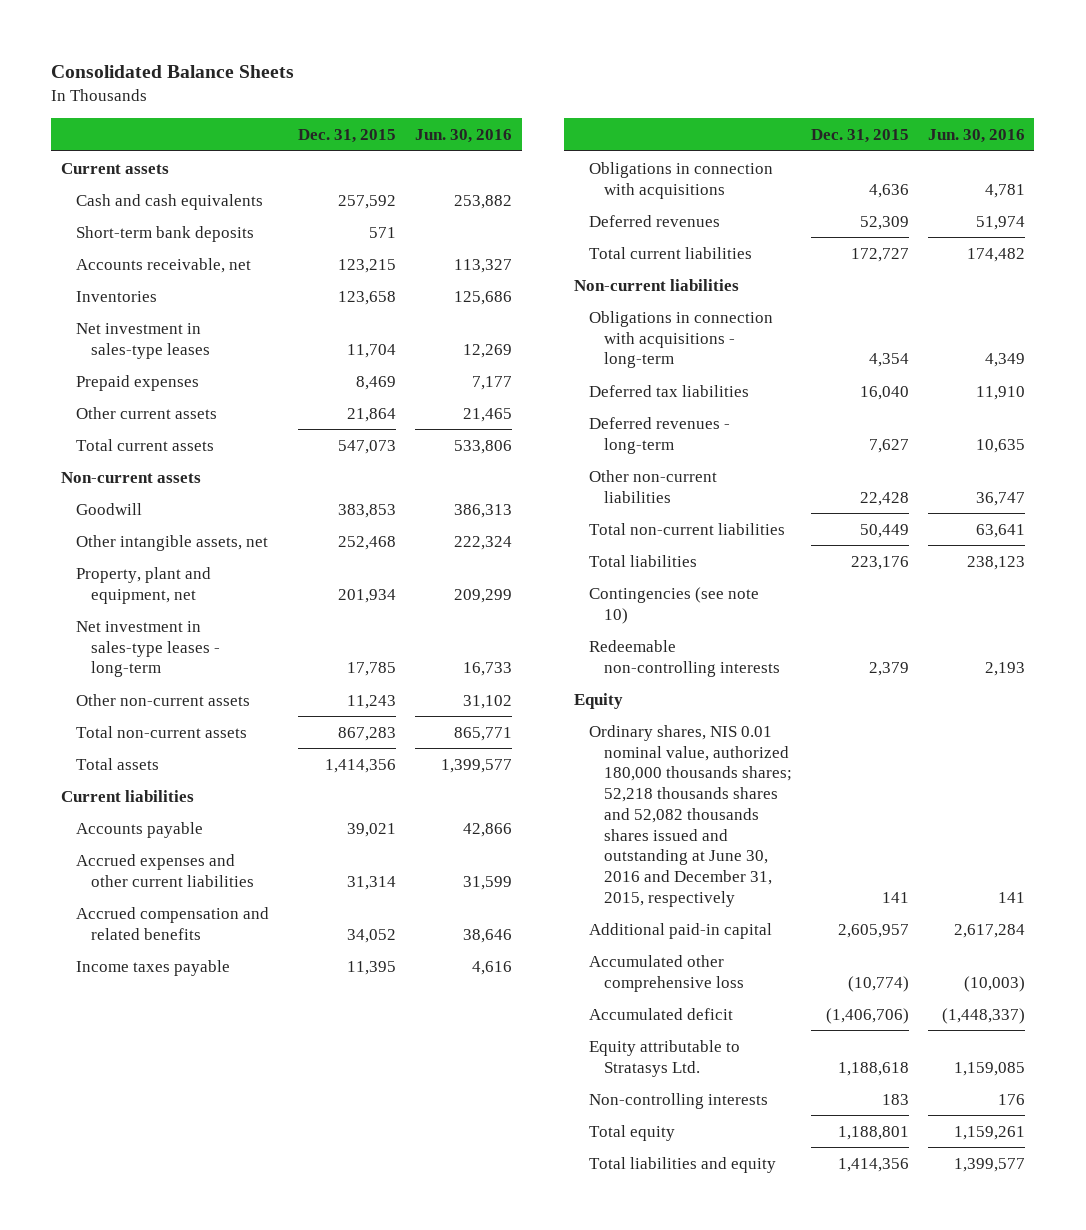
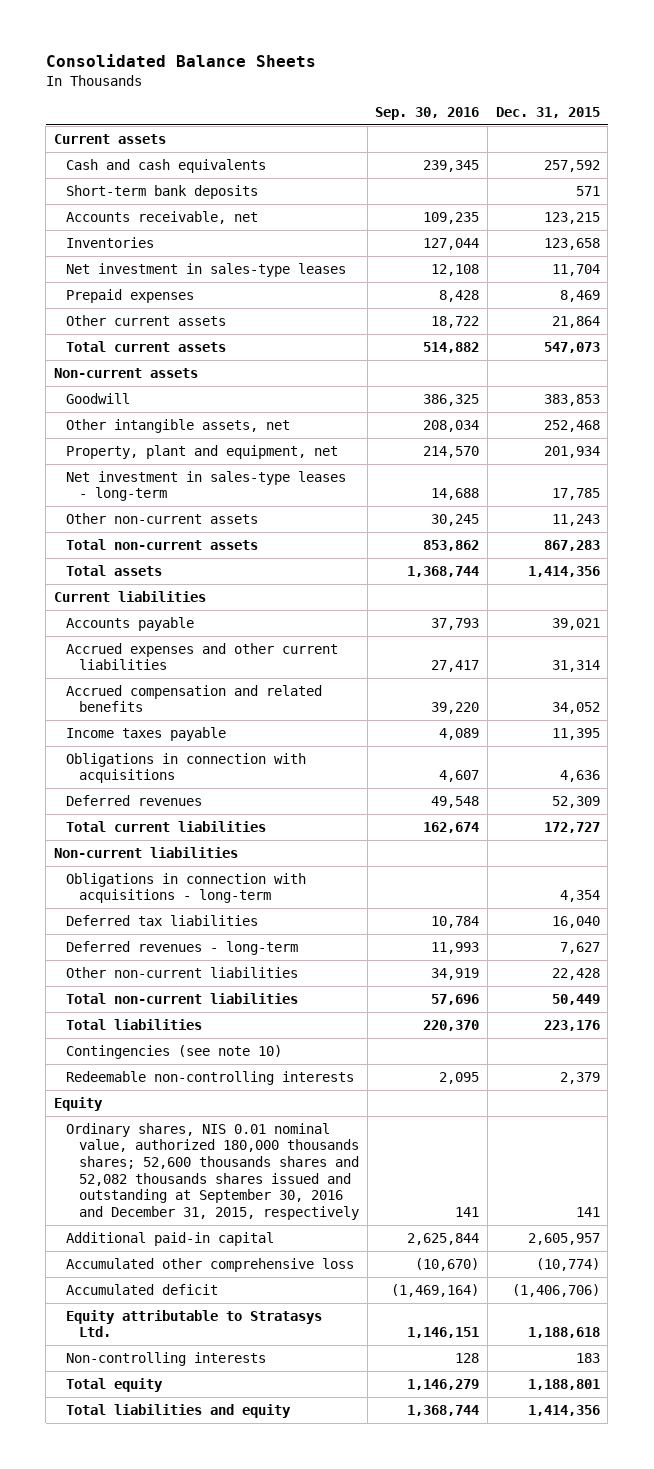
[415,129,513,144] Jun. 30, 2016 -> none
none -> [375,107,480,121] Sep. 30, 2016
[588,724,792,907] Ordinary shares, NIS 0.01 nominal value, authorized 180,000 thousands shares; 52,218 thousands shares and 52,082 thousands shares issued and outstanding at June 30, 2016 and December 31, 2015, respectively -> [66,1122,359,1221] Ordinary shares, NIS 0.01 nominal value, authorized 180,000 thousands shares; 52,600 thousands shares and 52,082 thousands shares issued and outstanding at September 30, 2016 and December 31, 2015, respectively

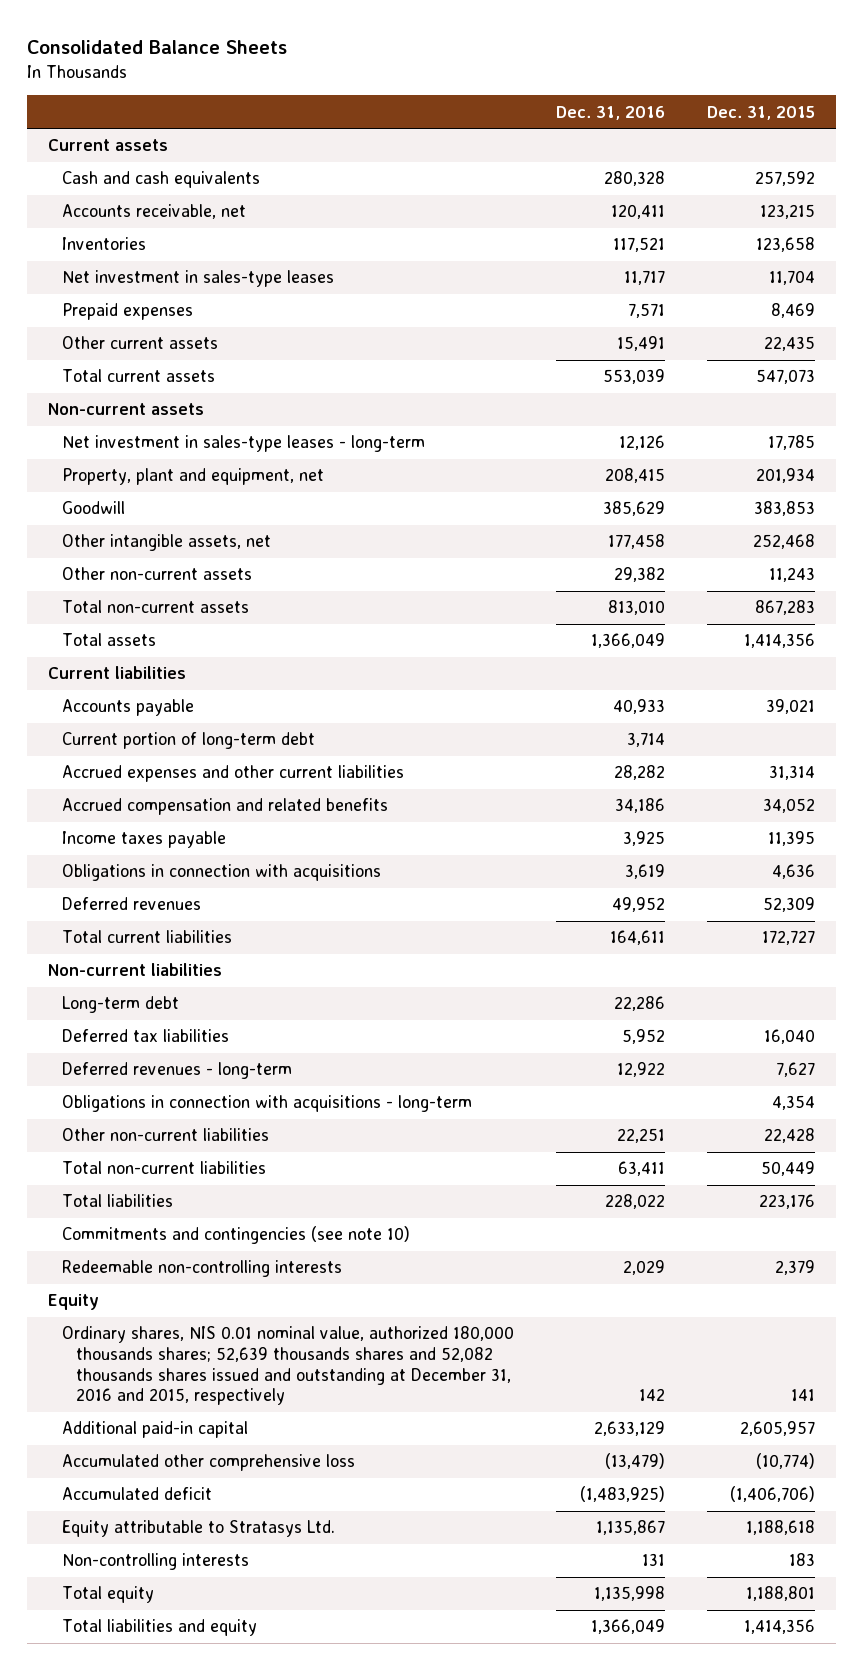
[375,107,480,121] Sep. 30, 2016 -> none
none -> [556,105,666,120] Dec. 31, 2016
[66,184,259,199] Short-term bank deposits -> none
[551,315,600,328] 21,864 -> [764,336,816,352] 22,435
[66,470,347,502] Net investment in sales-type leases - long-term -> [62,435,426,453] Net investment in sales-type leases - long-term
[66,444,339,459] Property, plant and equipment, net -> [62,468,325,486] Property, plant and equipment, net
none -> [62,732,316,750] Current portion of long-term debt
none -> [62,996,180,1014] Long-term debt
[66,872,307,904] Obligations in connection with acquisitions - long-term -> [62,1095,473,1113] Obligations in connection with acquisitions - long-term
[66,1044,283,1059] Contingencies (see note 10) -> [62,1226,411,1245] Commitments and contingencies (see note 10)
[66,1122,359,1221] Ordinary shares, NIS 0.01 nominal value, authorized 180,000 thousands shares; 52,600 thousands shares and 52,082 thousands shares issued and outstanding at September 30, 2016 and December 31, 2015, respectively -> [62,1326,515,1406] Ordinary shares, NIS 0.01 nominal value, authorized 180,000 thousands shares; 52,639 thousands shares and 52,082 thousands shares issued and outstanding at December 31, 2016 and 2015, respectively

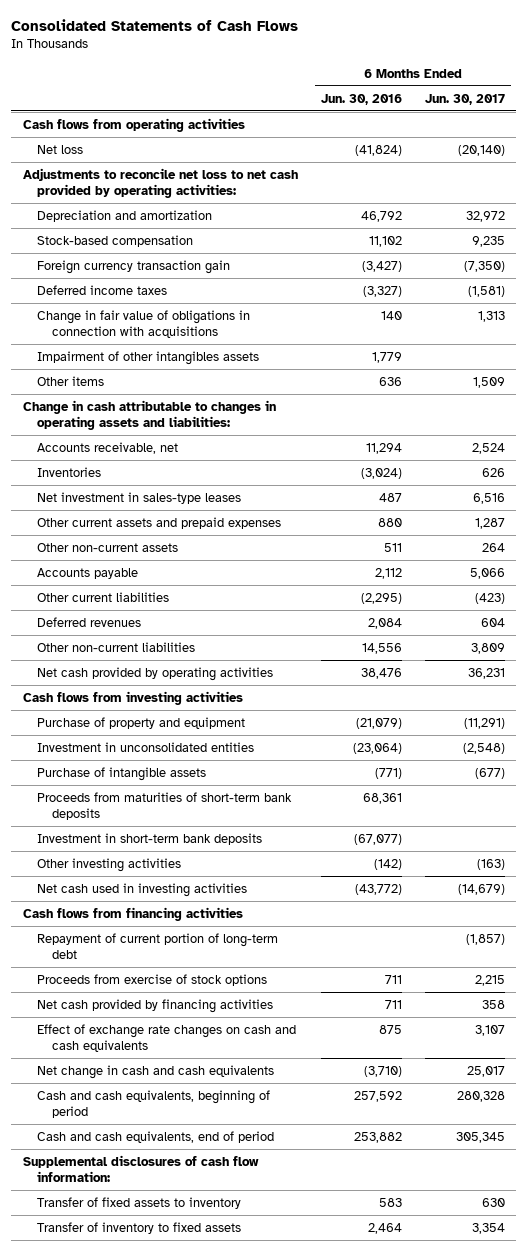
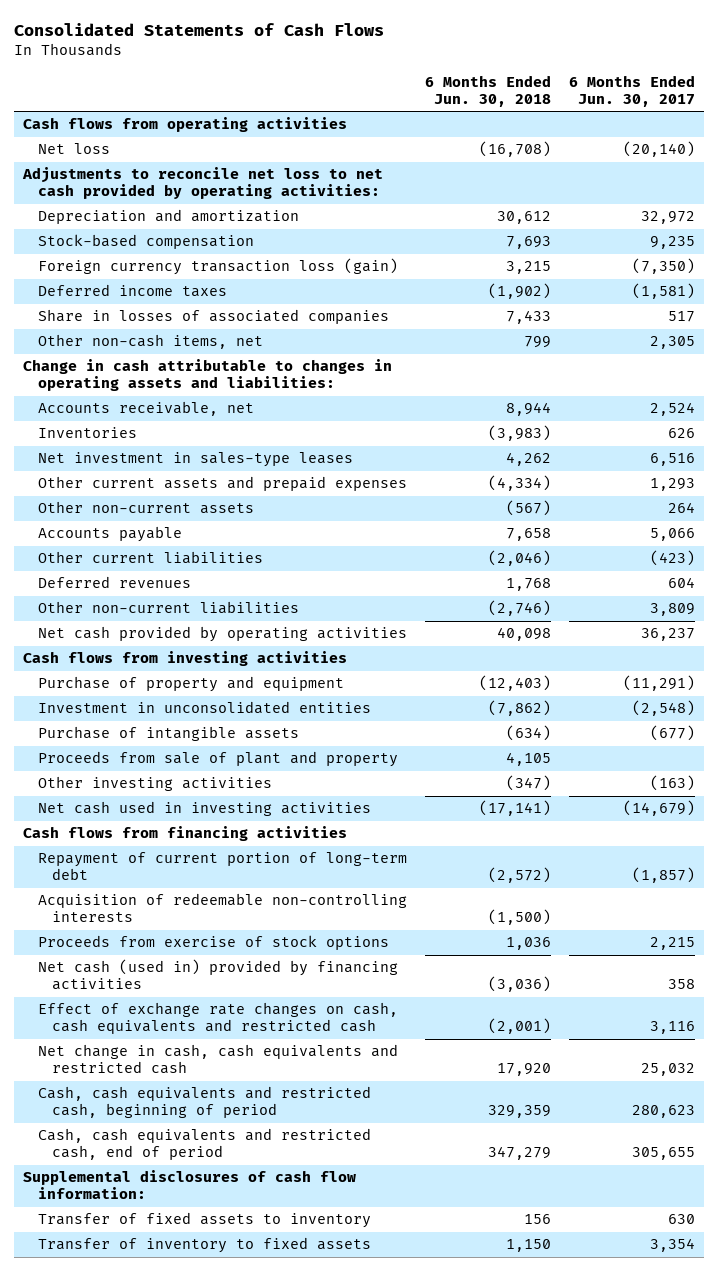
[320,93,402,105] Jun. 30, 2016 -> none
none -> [424,74,551,108] 6 Months Ended Jun. 30, 2018
[37,259,231,274] Foreign currency transaction gain -> [37,258,398,276] Foreign currency transaction loss (gain)
[37,309,251,339] Change in fair value of obligations in connection with acquisitions -> none
[37,350,260,365] Impairment of other intangibles assets -> none
none -> [37,309,389,325] Share in losses of associated companies
[37,375,105,386] Other items -> [37,334,263,350] Other non-cash items, net
[472,376,505,388] 1,509 -> [650,336,696,350] 2,305
[474,517,505,529] 1,287 -> [650,478,696,492] 1,293
[467,667,505,679] 36,231 -> [641,628,696,642] 36,237
[37,791,293,821] Proceeds from maturities of short-term bank deposits -> none
[37,832,263,845] Investment in short-term bank deposits -> none
none -> [37,751,398,768] Proceeds from sale of plant and property
none -> [37,893,407,923] Acquisition of redeemable non-controlling interests
[37,998,274,1013] Net cash provided by financing activities -> [37,959,398,991] Net cash (used in) provided by financing activities
[37,1023,297,1053] Effect of exchange rate changes on cash and cash equivalents -> [37,1002,398,1035] Effect of exchange rate changes on cash, cash equivalents and restricted cash
[474,1024,505,1036] 3,107 -> [650,1021,696,1035] 3,116
[37,1064,275,1079] Net change in cash and cash equivalents -> [37,1044,398,1075] Net change in cash, cash equivalents and restricted cash
[466,1065,505,1077] 25,017 -> [641,1063,696,1077] 25,032
[37,1089,271,1119] Cash and cash equivalents, beginning of period -> [37,1086,371,1119] Cash, cash equivalents and restricted cash, beginning of period
[456,1090,505,1102] 280,328 -> [632,1105,696,1119] 280,623
[37,1130,275,1143] Cash and cash equivalents, end of period -> [37,1128,371,1161] Cash, cash equivalents and restricted cash, end of period
[455,1131,505,1143] 305,345 -> [632,1147,696,1161] 305,655

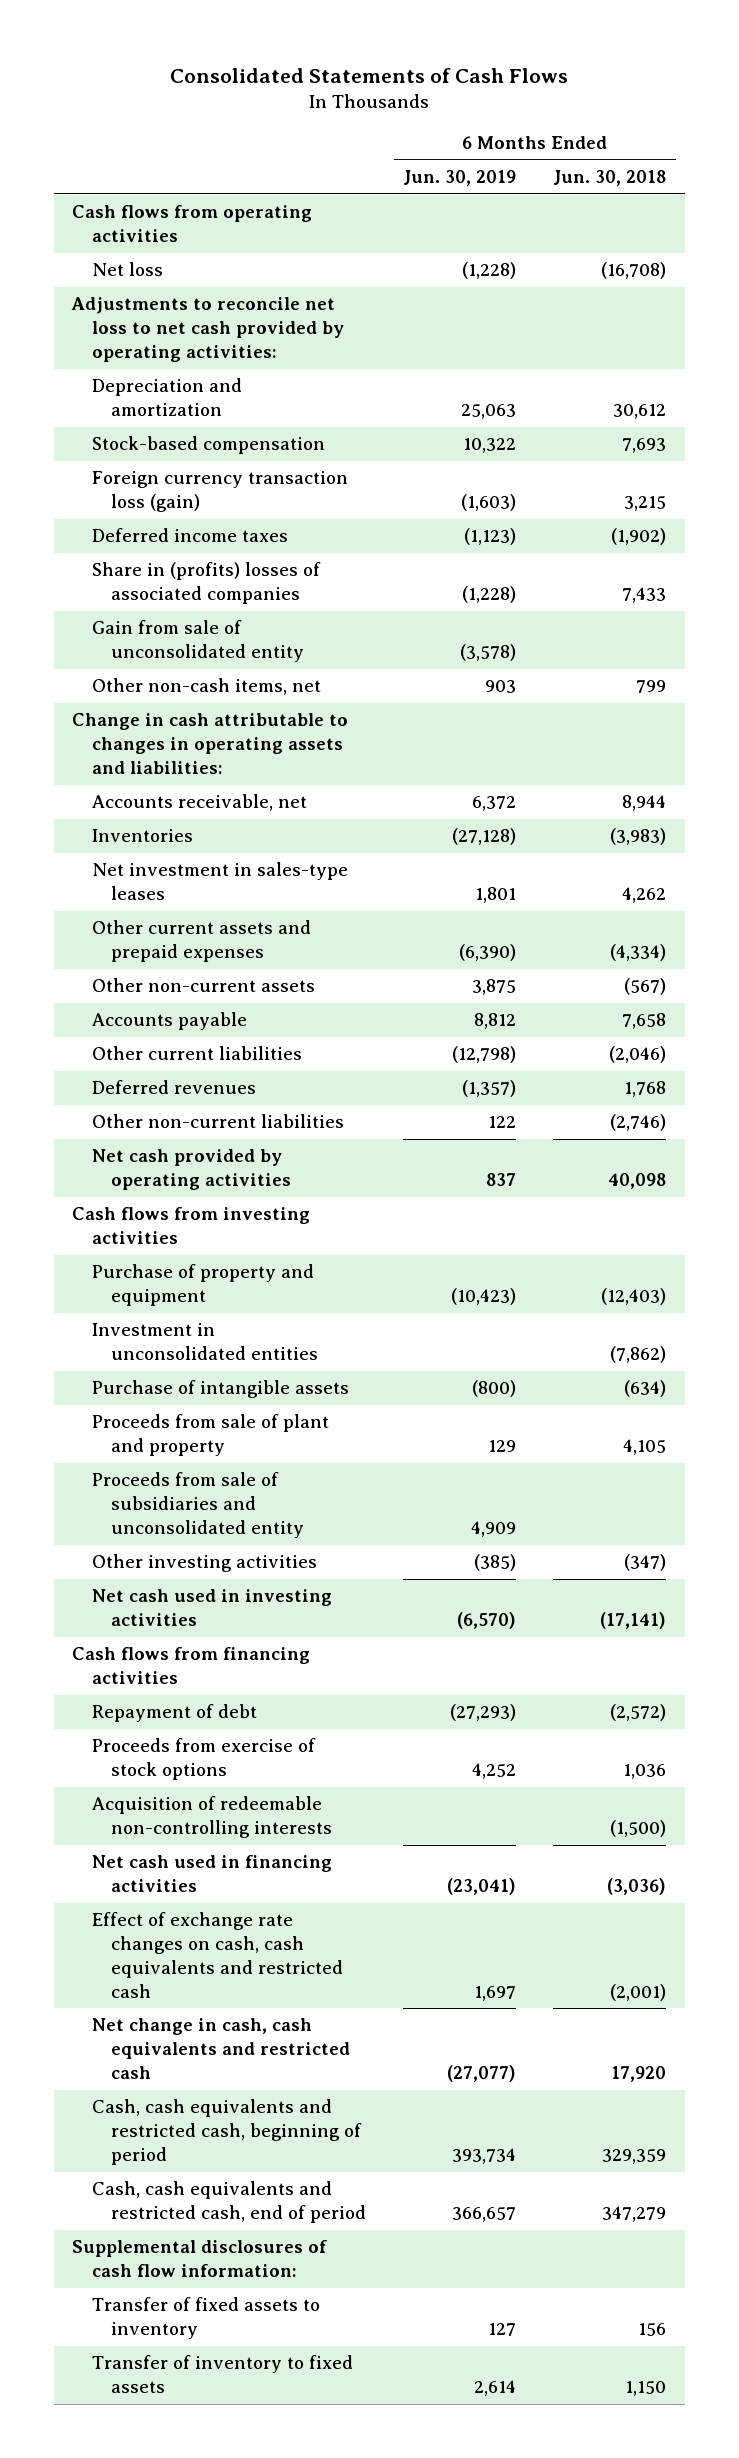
[569,74,696,108] 6 Months Ended Jun. 30, 2017 -> none
none -> [403,170,517,187] Jun. 30, 2019
[37,309,389,325] Share in losses of associated companies -> [91,562,321,605] Share in (profits) losses of associated companies
none -> [91,620,305,663] Gain from sale of unconsolidated entity
none -> [91,1472,305,1539] Proceeds from sale of subsidiaries and unconsolidated entity
[37,852,407,881] Repayment of current portion of long-term debt -> [91,1704,257,1723] Repayment of debt
[37,893,407,923] Acquisition of redeemable non-controlling interests -> [91,1796,333,1839] Acquisition of redeemable non-controlling interests
[37,959,398,991] Net cash (used in) provided by financing activities -> [91,1855,332,1893] Net cash used in financing activities

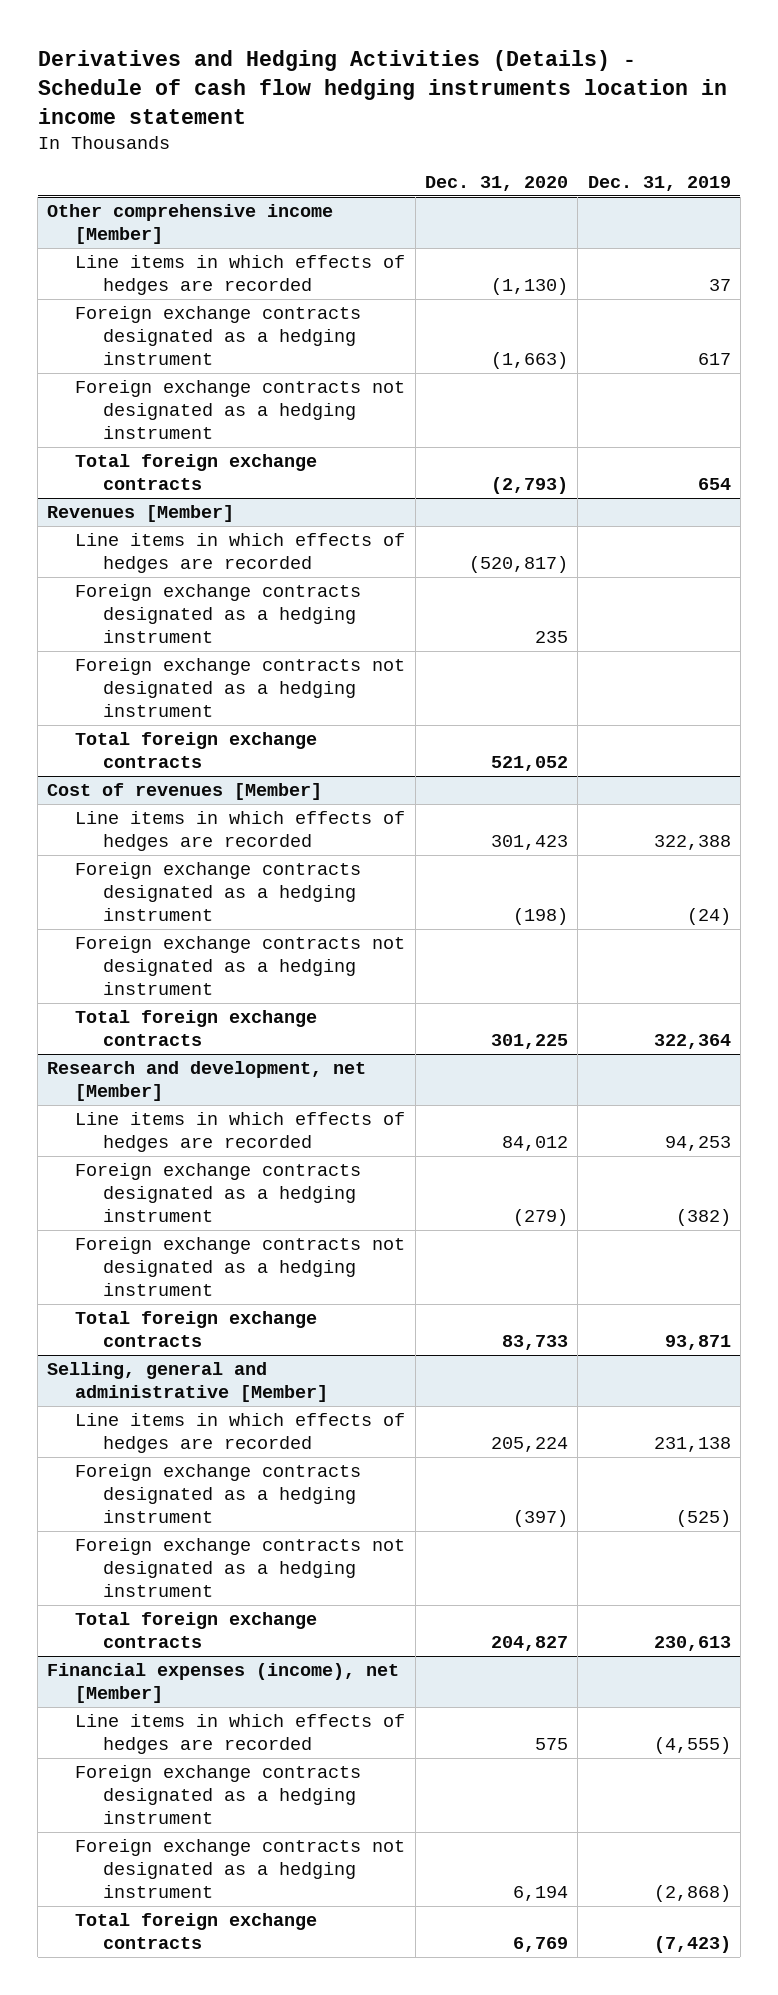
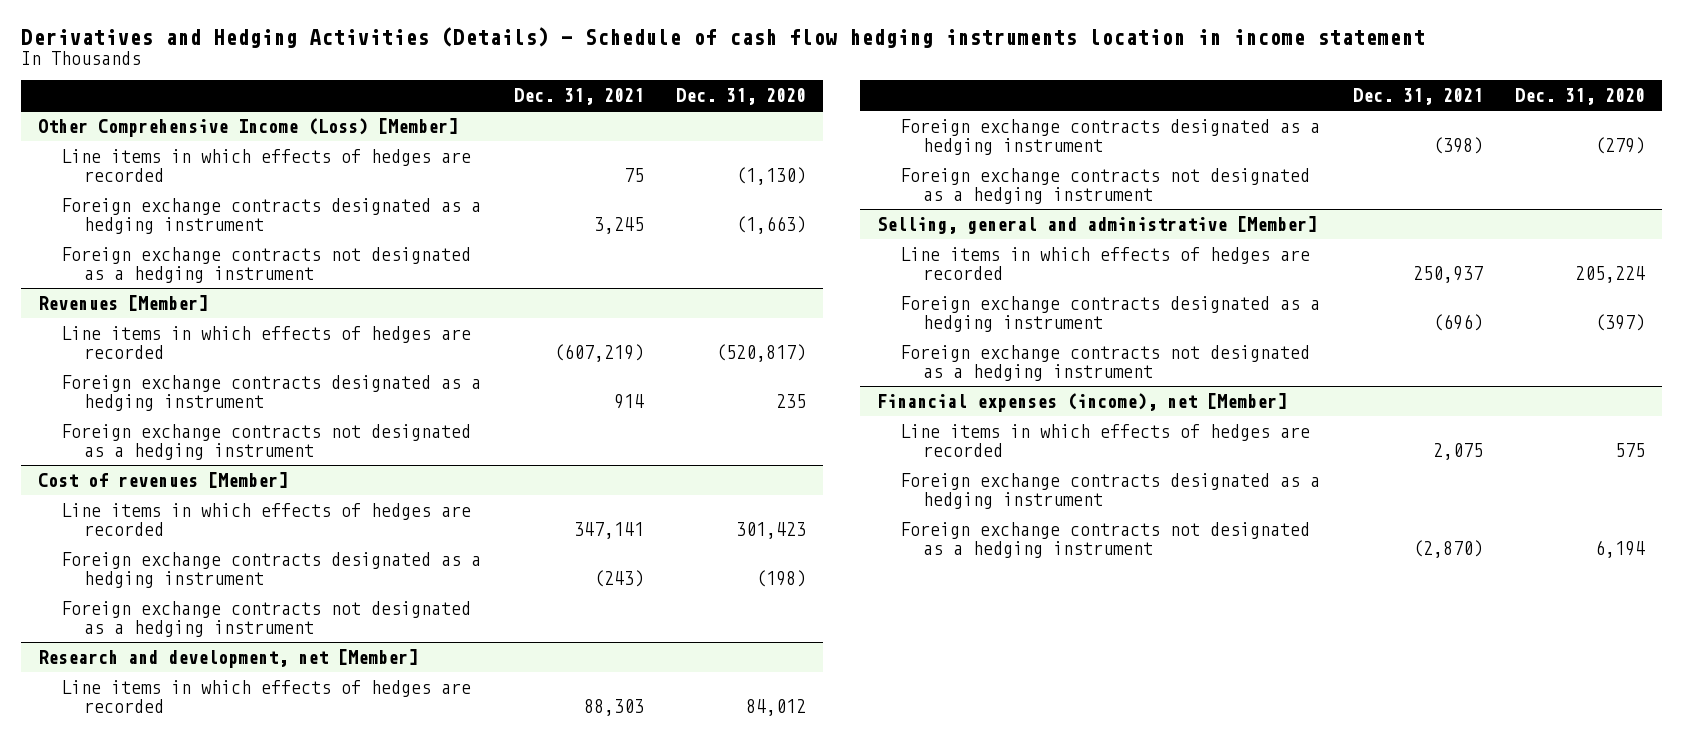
[587,175,731,191] Dec. 31, 2019 -> none
none -> [513,88,644,106] Dec. 31, 2021
[47,204,334,244] Other comprehensive income [Member] -> [37,118,458,138] Other Comprehensive Income (Loss) [Member]
[75,454,318,490] Total foreign exchange contracts -> none
[75,732,318,768] Total foreign exchange contracts -> none
[75,1010,318,1046] Total foreign exchange contracts -> none
[75,1311,318,1347] Total foreign exchange contracts -> none
[75,1612,318,1648] Total foreign exchange contracts -> none
[75,1913,318,1949] Total foreign exchange contracts -> none

